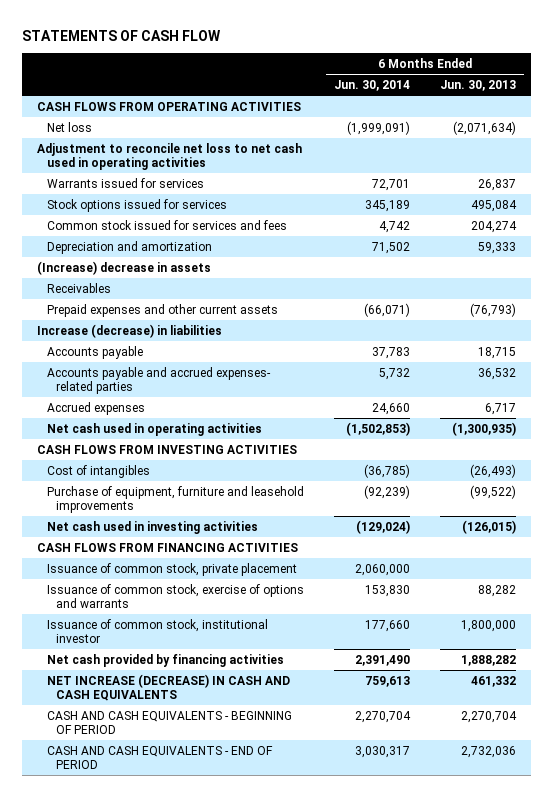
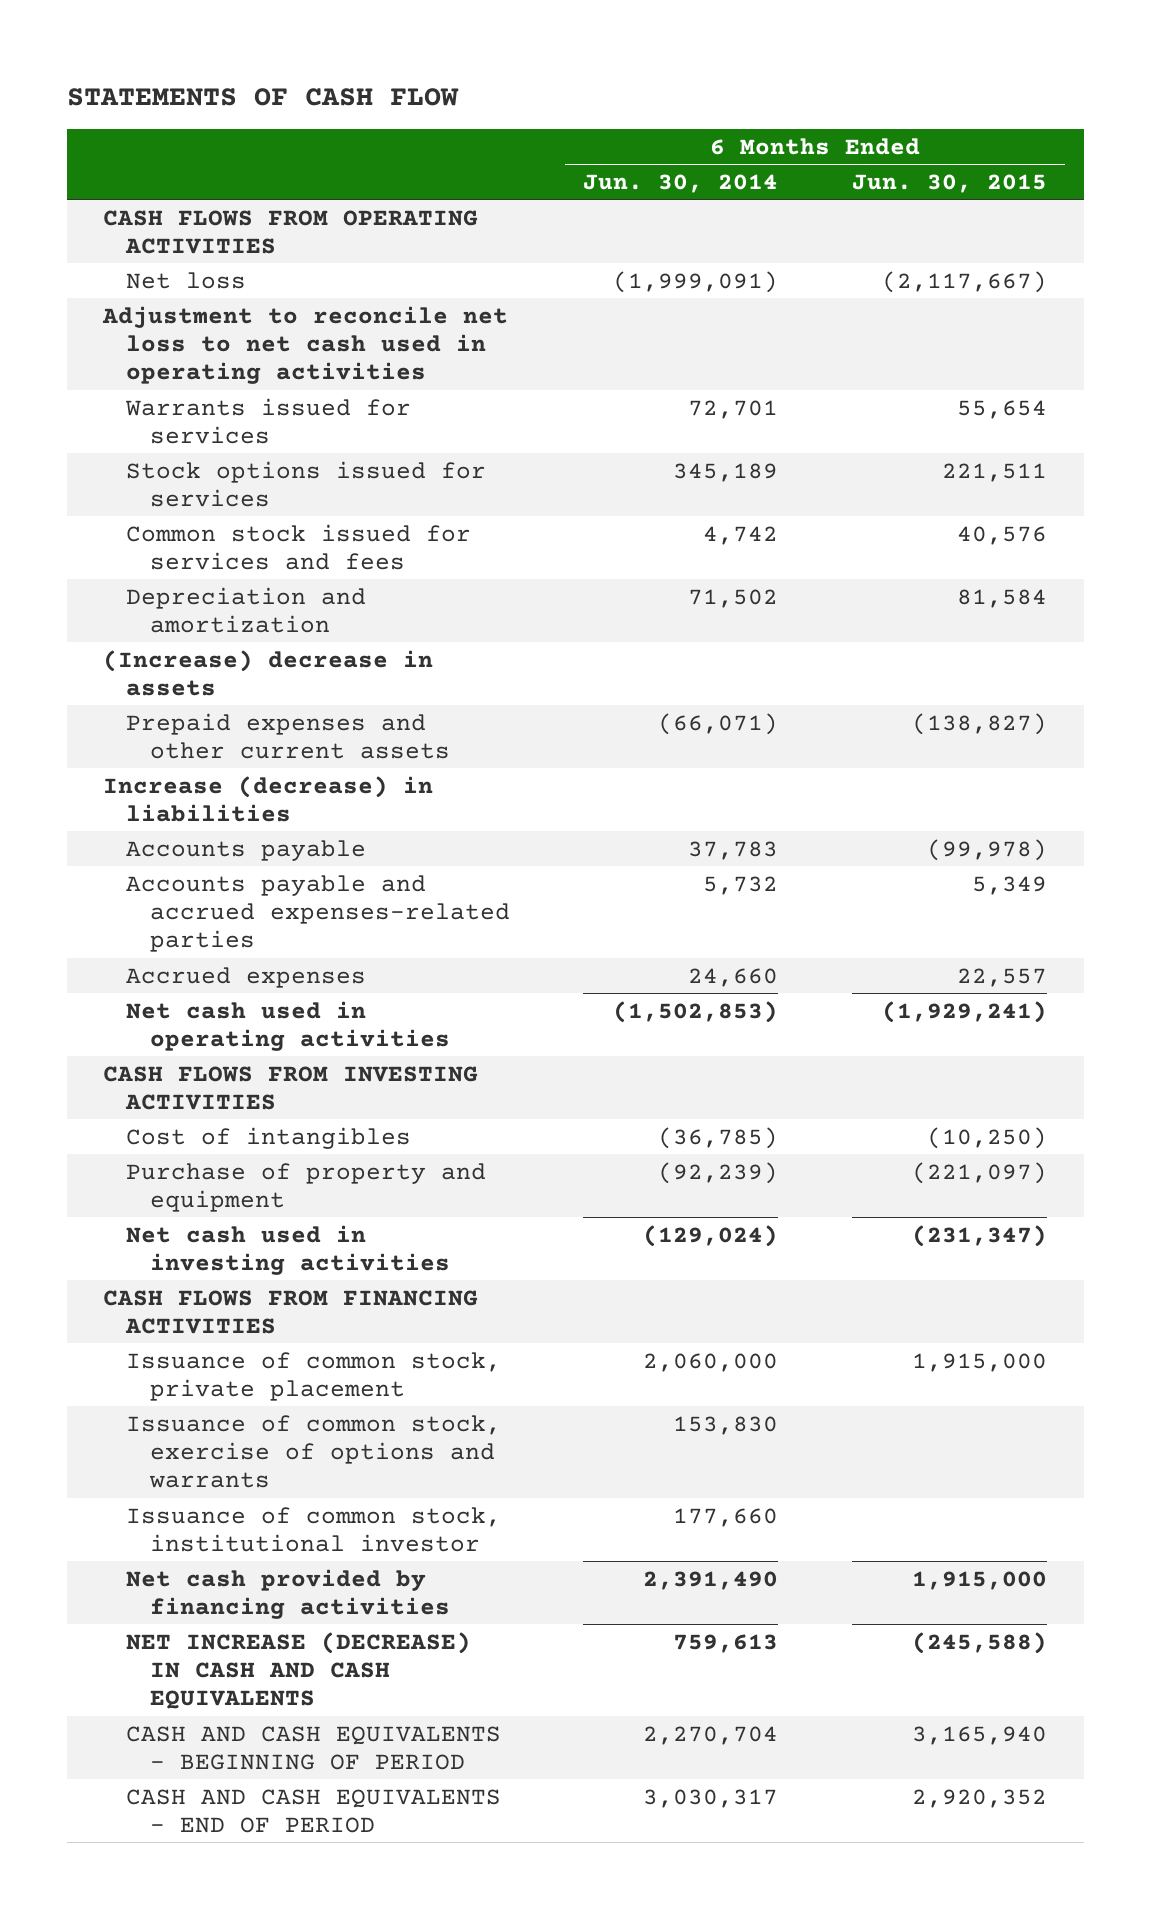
[440,80,517,92] Jun. 30, 2013 -> none
none -> [851,173,1047,193] Jun. 30, 2015
[46,282,111,293] Receivables -> none
[46,366,271,395] Accounts payable and accrued expenses- related parties -> [126,874,510,953] Accounts payable and accrued expenses-related parties
[46,485,304,514] Purchase of equipment, furniture and leasehold improvements -> [126,1162,487,1212] Purchase of property and equipment

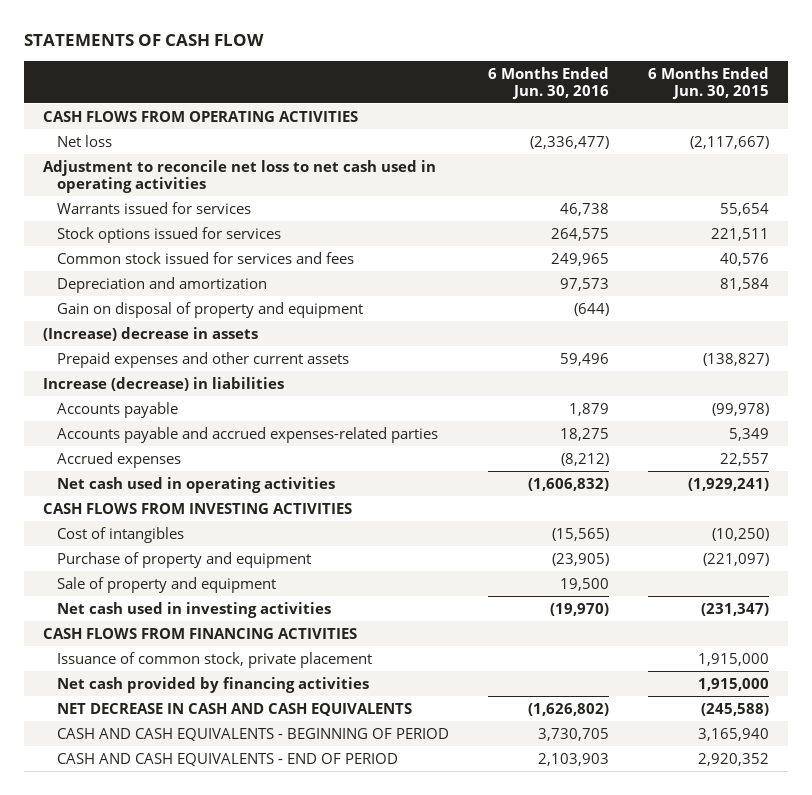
[583,173,779,193] Jun. 30, 2014 -> none
none -> [488,66,610,99] 6 Months Ended Jun. 30, 2016
none -> [57,301,364,318] Gain on disposal of property and equipment
none -> [57,576,277,593] Sale of property and equipment
[126,1414,502,1489] Issuance of common stock, exercise of options and warrants -> none
[126,1506,502,1552] Issuance of common stock, institutional investor -> none
[126,1631,472,1710] NET INCREASE (DECREASE) IN CASH AND CASH EQUIVALENTS -> [57,702,413,716] NET DECREASE IN CASH AND CASH EQUIVALENTS

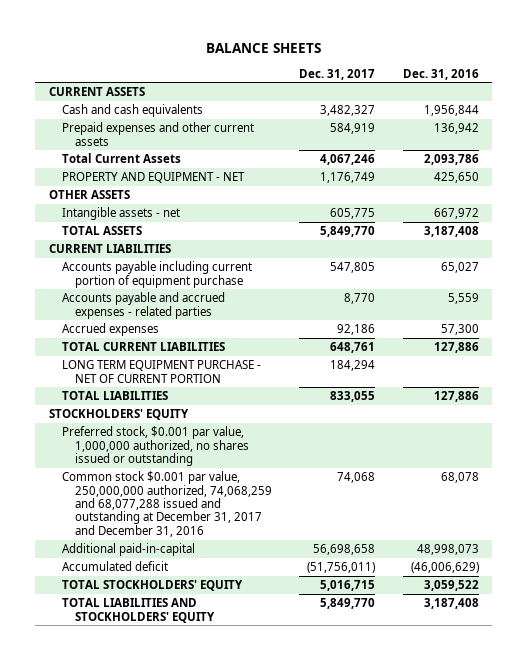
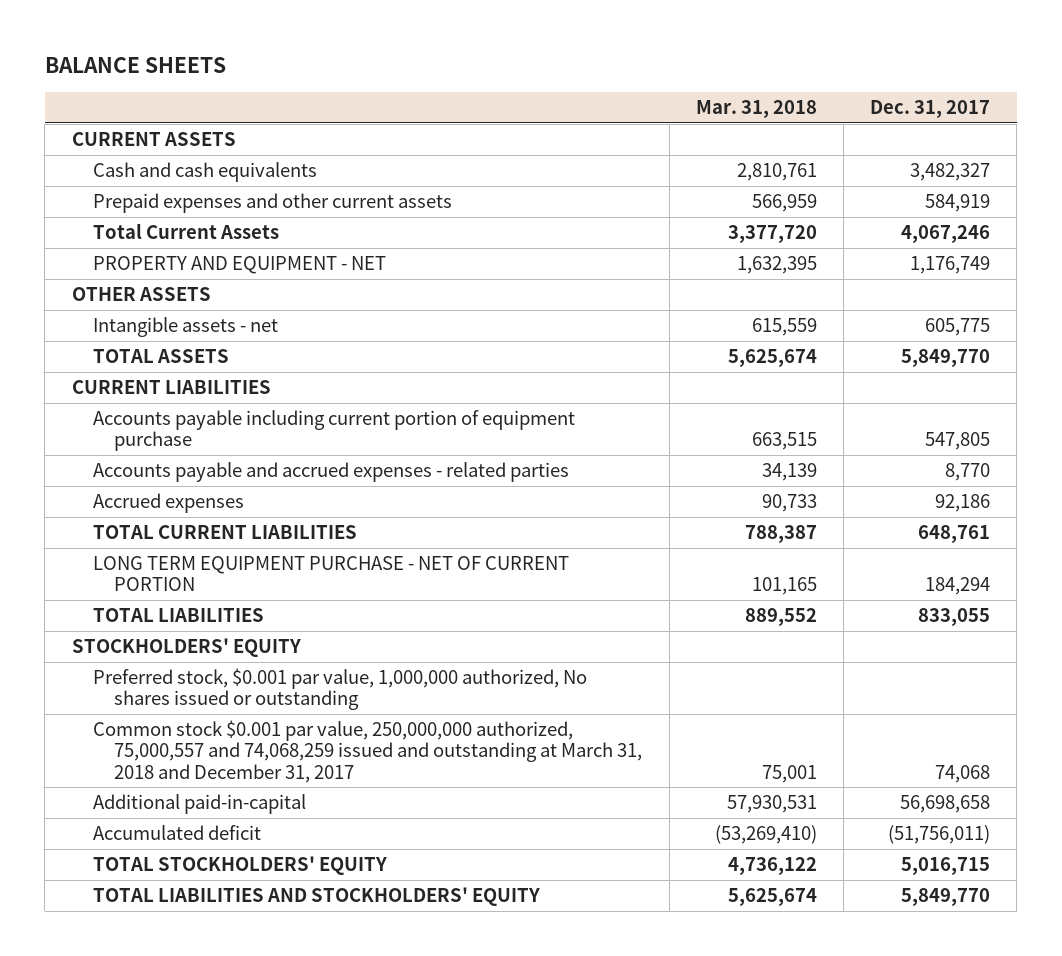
[402,68,479,80] Dec. 31, 2016 -> none
none -> [695,100,817,119] Mar. 31, 2018
[61,426,249,467] Preferred stock, $0.001 par value, 1,000,000 authorized, no shares issued or outstanding -> [93,668,588,711] Preferred stock, $0.001 par value, 1,000,000 authorized, No shares issued or outstanding
[61,471,272,537] Common stock $0.001 par value, 250,000,000 authorized, 74,068,259 and 68,077,288 issued and outstanding at December 31, 2017 and December 31, 2016 -> [93,720,643,783] Common stock $0.001 par value, 250,000,000 authorized, 75,000,557 and 74,068,259 issued and outstanding at March 31, 2018 and December 31, 2017

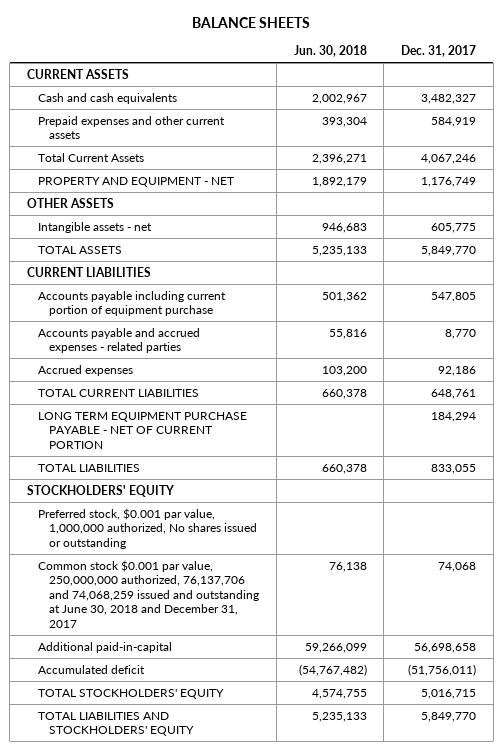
[695,100,817,119] Mar. 31, 2018 -> none
none -> [293,45,367,58] Jun. 30, 2018
[93,556,570,592] LONG TERM EQUIPMENT PURCHASE - NET OF CURRENT PORTION -> [38,411,248,449] LONG TERM EQUIPMENT PURCHASE PAYABLE - NET OF CURRENT PORTION
[93,720,643,783] Common stock $0.001 par value, 250,000,000 authorized, 75,000,557 and 74,068,259 issued and outstanding at March 31, 2018 and December 31, 2017 -> [38,559,260,628] Common stock $0.001 par value, 250,000,000 authorized, 76,137,706 and 74,068,259 issued and outstanding at June 30, 2018 and December 31, 2017

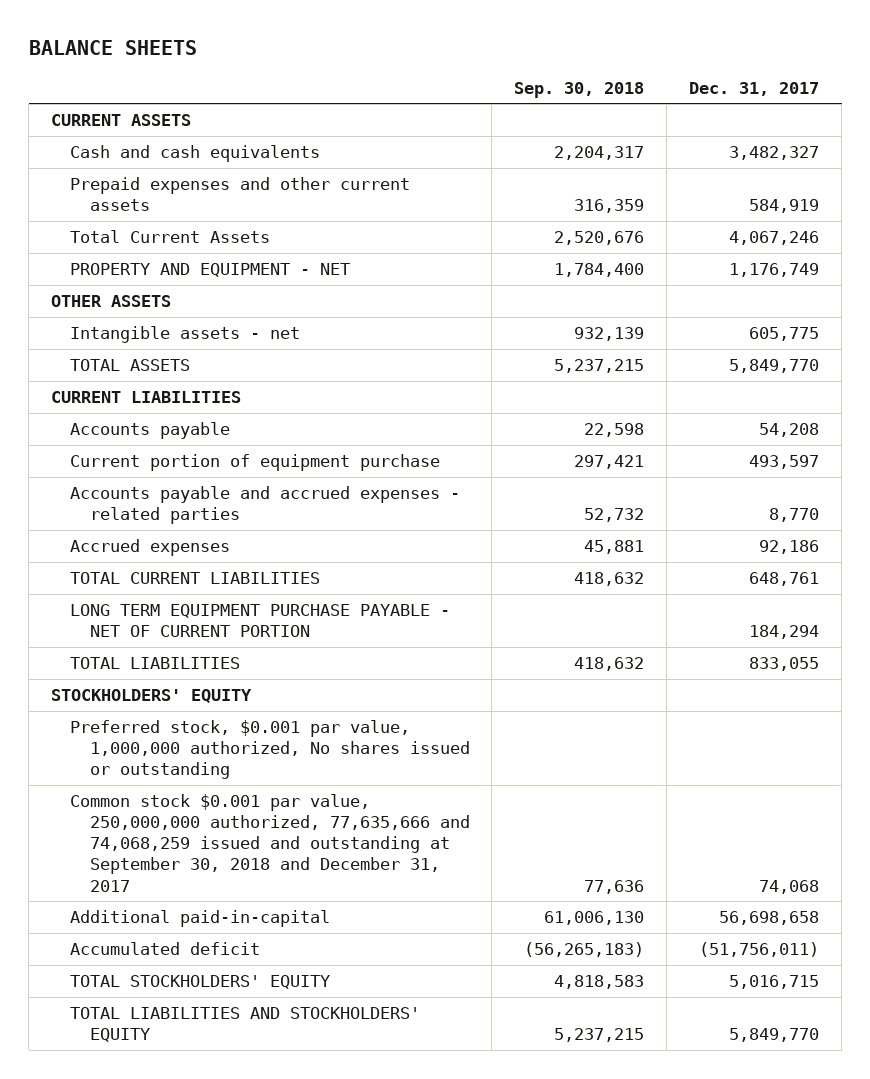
[293,45,367,58] Jun. 30, 2018 -> none
none -> [514,81,645,98] Sep. 30, 2018
[38,290,227,317] Accounts payable including current portion of equipment purchase -> [70,421,231,439] Accounts payable
[431,291,477,302] 547,805 -> [759,422,820,437] 54,208
none -> [70,453,441,471] Current portion of equipment purchase
[38,559,260,628] Common stock $0.001 par value, 250,000,000 authorized, 76,137,706 and 74,068,259 issued and outstanding at June 30, 2018 and December 31, 2017 -> [70,793,470,892] Common stock $0.001 par value, 250,000,000 authorized, 77,635,666 and 74,068,259 issued and outstanding at September 30, 2018 and December 31, 2017

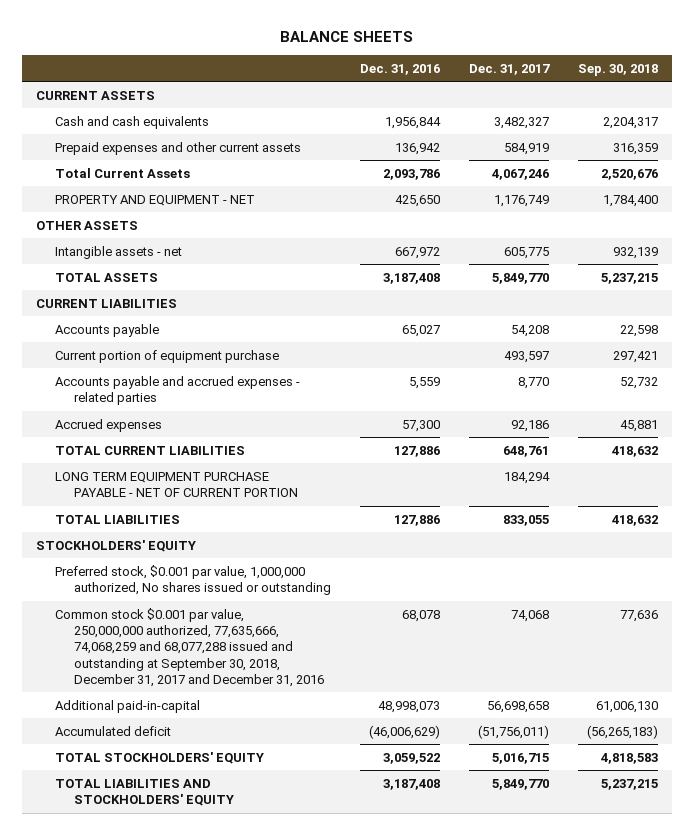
none -> [359,63,440,75] Dec. 31, 2016
[70,793,470,892] Common stock $0.001 par value, 250,000,000 authorized, 77,635,666 and 74,068,259 issued and outstanding at September 30, 2018 and December 31, 2017 -> [54,607,324,687] Common stock $0.001 par value, 250,000,000 authorized, 77,635,666, 74,068,259 and 68,077,288 issued and outstanding at September 30, 2018, December 31, 2017 and December 31, 2016

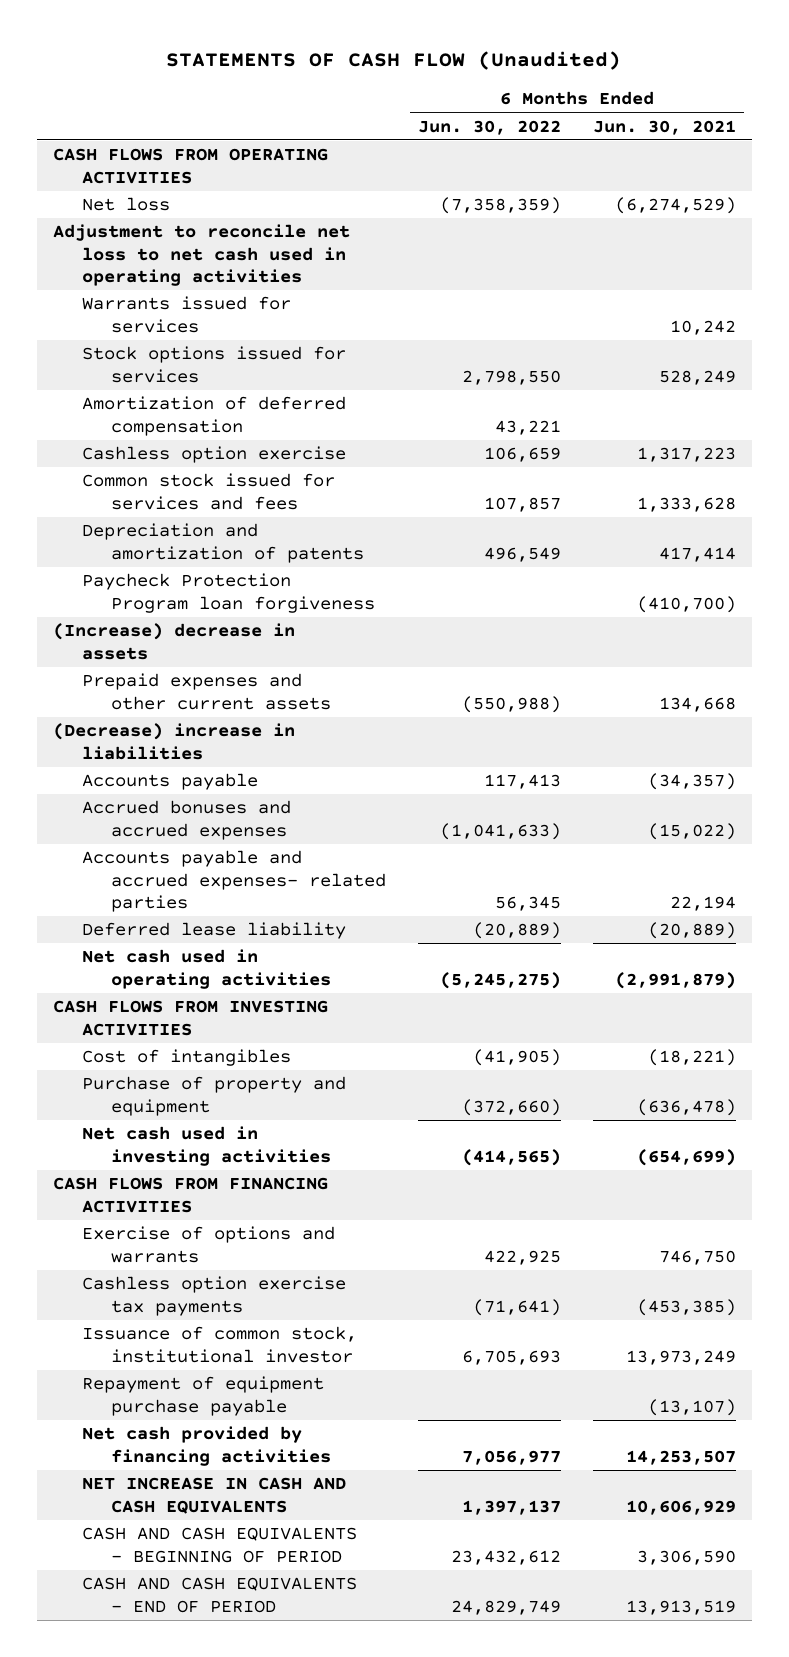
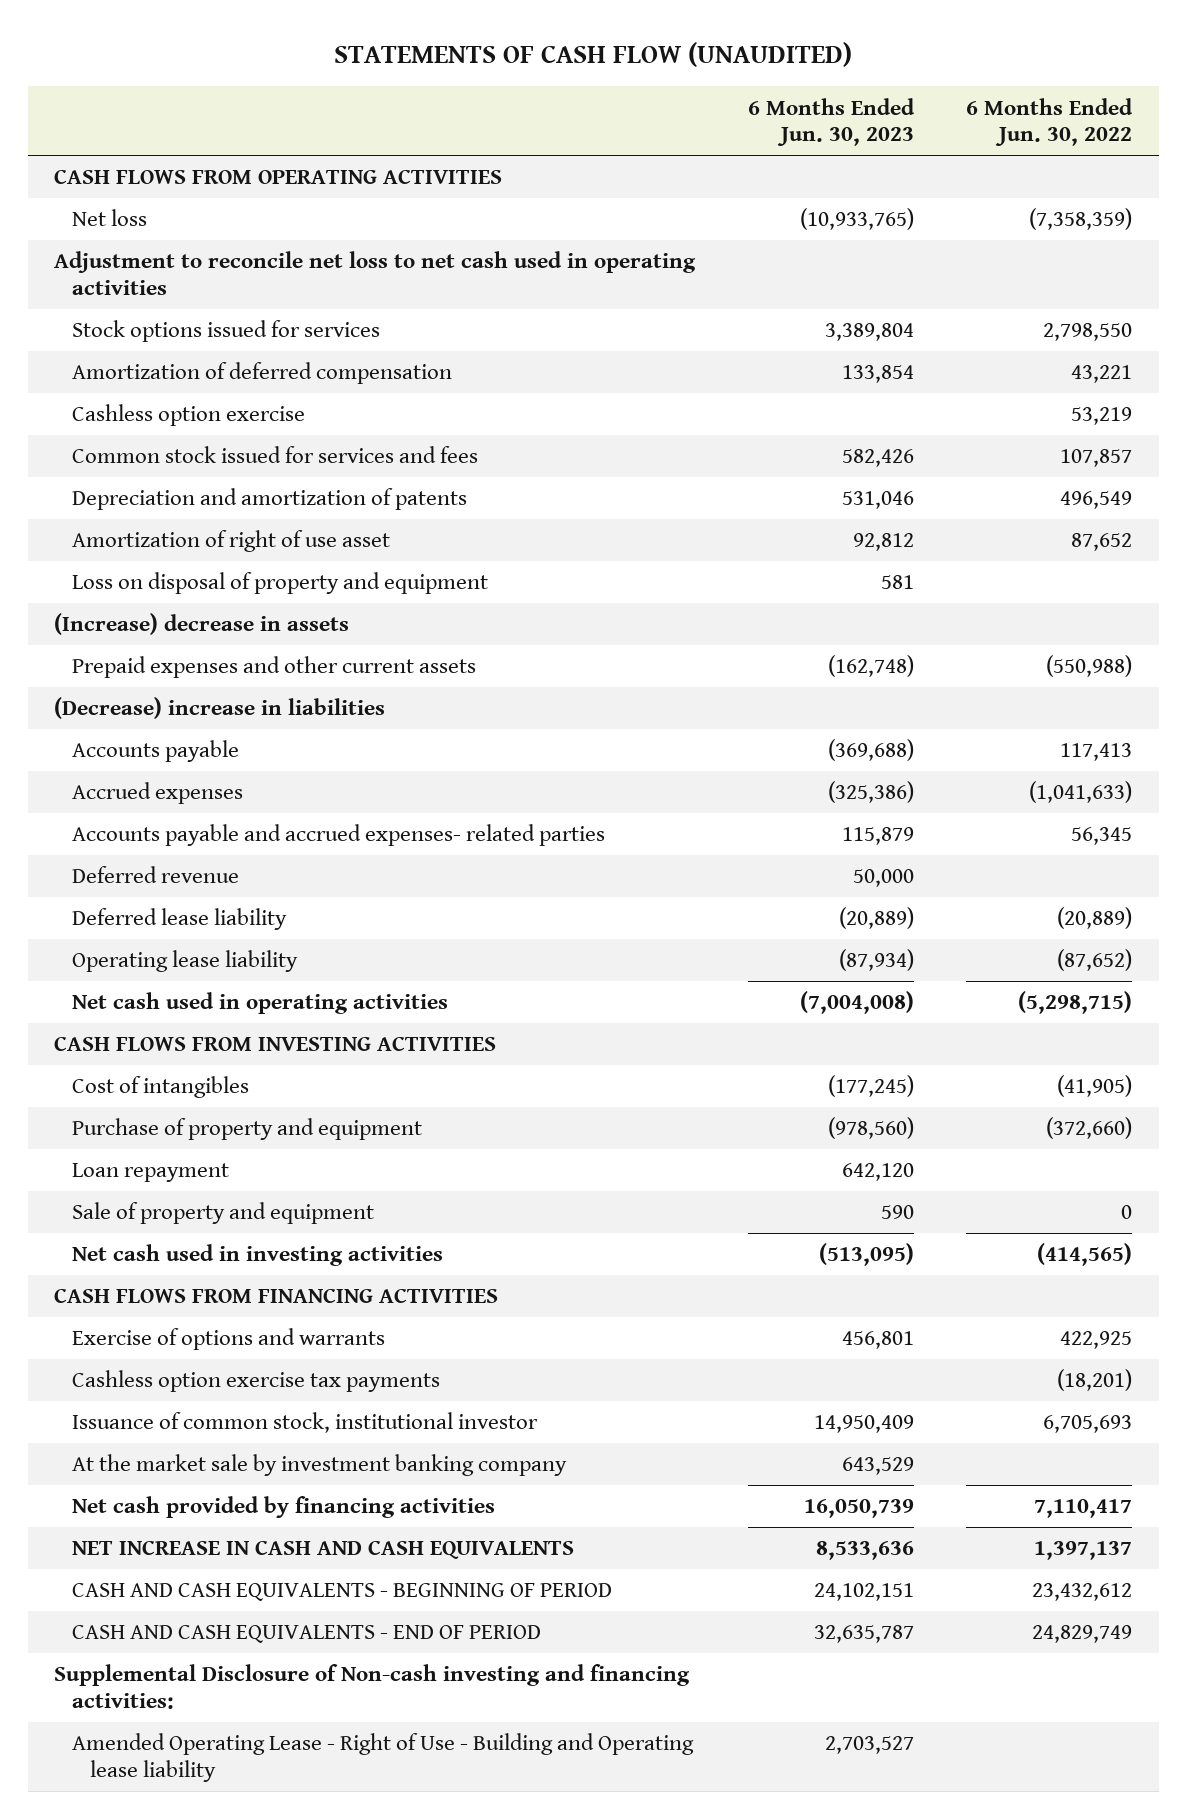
[166,51,622,71] STATEMENTS OF CASH FLOW (Unaudited) -> [334,42,853,68] STATEMENTS OF CASH FLOW (UNAUDITED)
[592,119,736,135] Jun. 30, 2021 -> none
none -> [747,97,915,147] 6 Months Ended Jun. 30, 2023
[81,296,291,333] Warrants issued for services -> none
[483,447,561,463] 106,659 -> [1071,407,1133,426] 53,219
[81,573,375,613] Paycheck Protection Program loan forgiveness -> none
none -> [71,530,390,553] Amortization of right of use asset
none -> [71,572,488,595] Loss on disposal of property and equipment
[81,800,291,840] Accrued bonuses and accrued expenses -> [71,782,243,805] Accrued expenses
none -> [71,866,239,884] Deferred revenue
none -> [71,950,298,973] Operating lease liability
[439,971,561,989] (5,245,275) -> [1018,991,1133,1015] (5,298,715)
none -> [71,1163,229,1183] Loan repayment
none -> [71,1202,374,1225] Sale of property and equipment
[472,1298,561,1316] (71,641) -> [1057,1369,1133,1392] (18,201)
[81,1376,324,1416] Repayment of equipment purchase payable -> none
none -> [71,1454,567,1477] At the market sale by investment banking company
[461,1449,561,1465] 7,056,977 -> [1034,1499,1133,1519] 7,110,417
none -> [54,1664,691,1709] Supplemental Disclosure of Non-cash investing and financing activities:
none -> [71,1733,694,1782] Amended Operating Lease - Right of Use - Building and Operating lease liability

